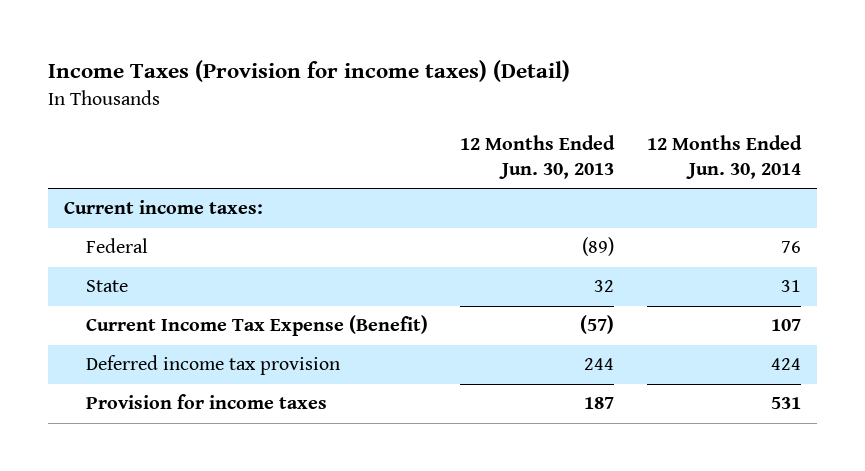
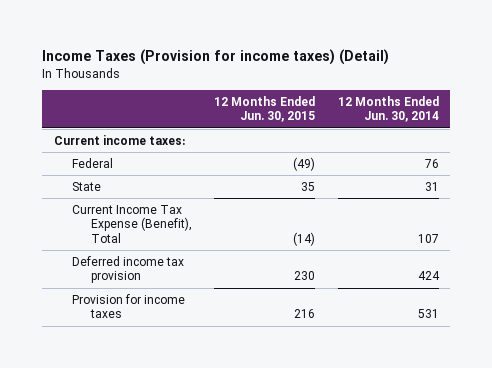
[460,135,616,180] 12 Months Ended Jun. 30, 2013 -> none
none -> [214,95,316,123] 12 Months Ended Jun. 30, 2015
[85,315,428,337] Current Income Tax Expense (Benefit) -> [72,205,193,243] Current Income Tax Expense (Benefit), Total

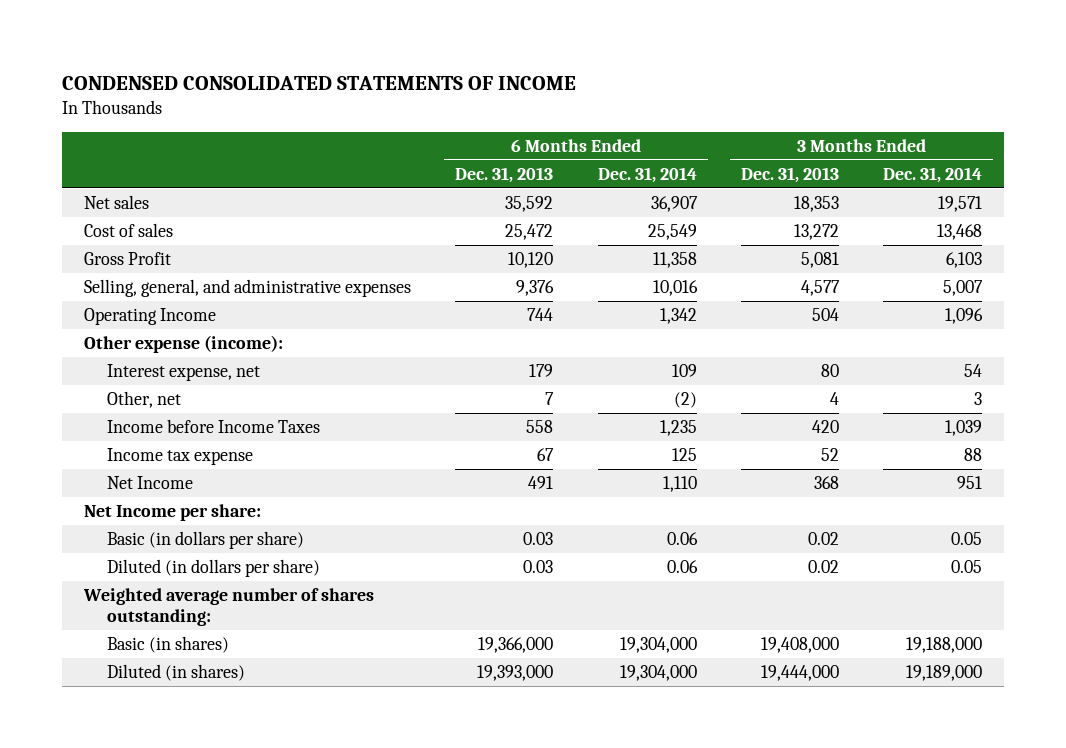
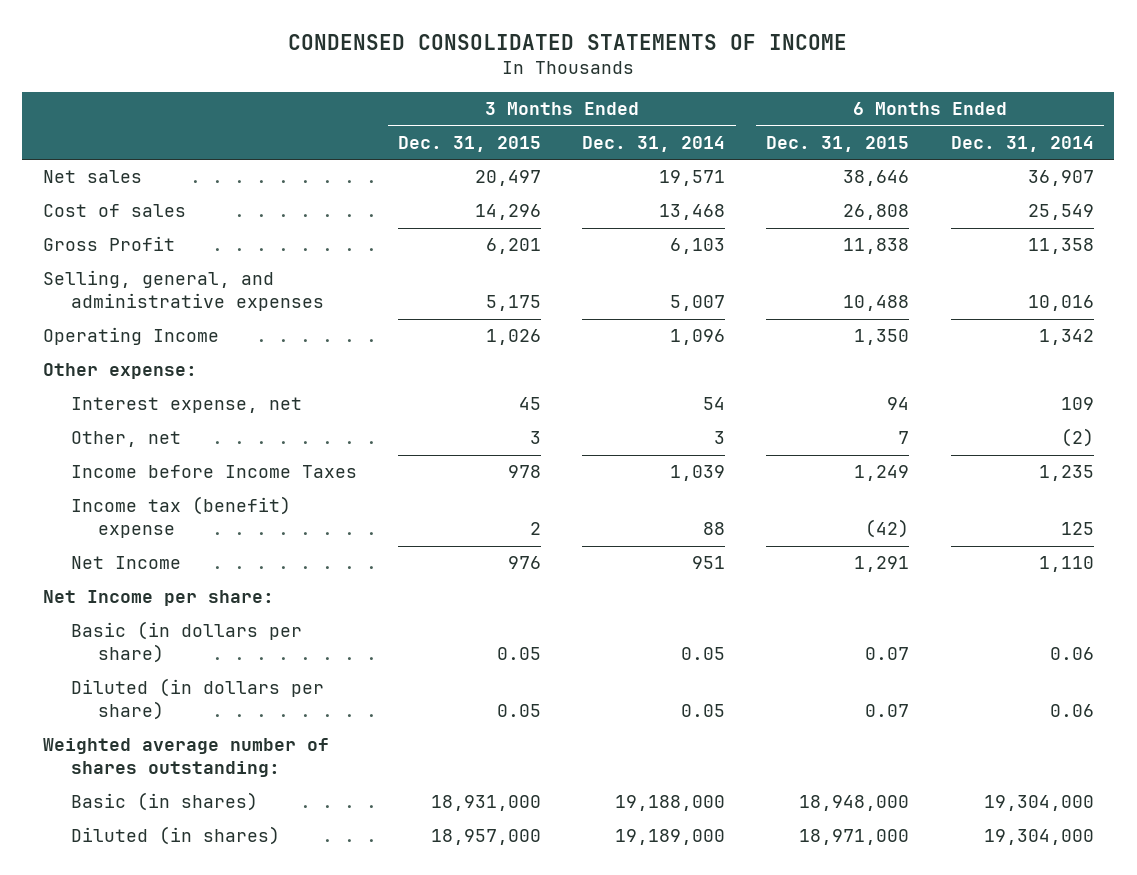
[455,166,554,183] Dec. 31, 2013 -> none
[740,166,839,183] Dec. 31, 2013 -> none
none -> [397,135,541,152] Dec. 31, 2015
none -> [766,135,910,152] Dec. 31, 2015
[84,334,284,353] Other expense (income): -> [42,363,197,380] Other expense:
[106,447,253,465] Income tax expense -> [70,496,291,539] Income tax (benefit) expense

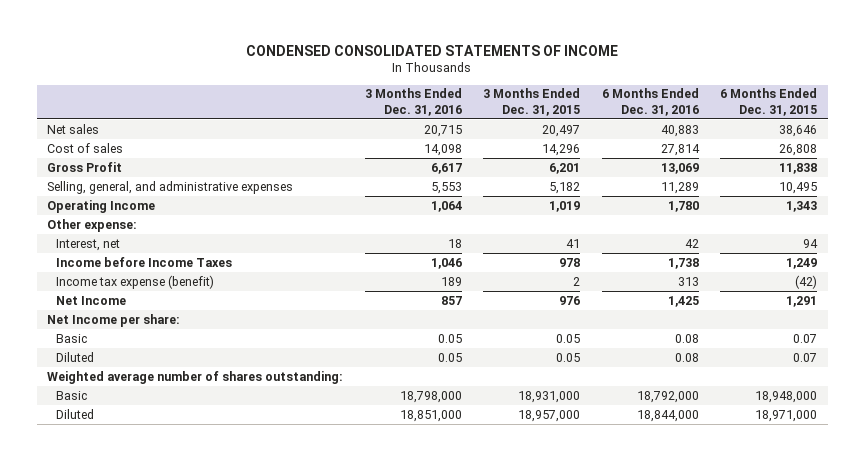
[582,135,726,152] Dec. 31, 2014 -> none
[950,135,1094,152] Dec. 31, 2014 -> none
none -> [364,88,462,116] 3 Months Ended Dec. 31, 2016
none -> [601,88,699,116] 6 Months Ended Dec. 31, 2016
[485,295,541,312] 5,175 -> [549,181,581,194] 5,182
[843,295,910,312] 10,488 -> [779,181,818,194] 10,495
[485,329,541,346] 1,026 -> [549,200,581,212] 1,019
[854,329,910,346] 1,350 -> [786,200,818,212] 1,343
[70,431,181,448] Other, net -> none
[70,397,302,414] Interest expense, net -> [56,238,121,251] Interest, net
[518,397,541,411] 45 -> [566,238,581,248] 41
[70,496,291,539] Income tax (benefit) expense -> [56,274,215,289] Income tax expense (benefit)
[70,621,302,664] Basic (in dollars per share) -> [56,333,88,343] Basic
[70,678,324,721] Diluted (in dollars per share) -> [56,351,95,362] Diluted
[70,792,258,812] Basic (in shares) -> [56,390,88,400] Basic
[70,826,280,846] Diluted (in shares) -> [56,408,95,419] Diluted

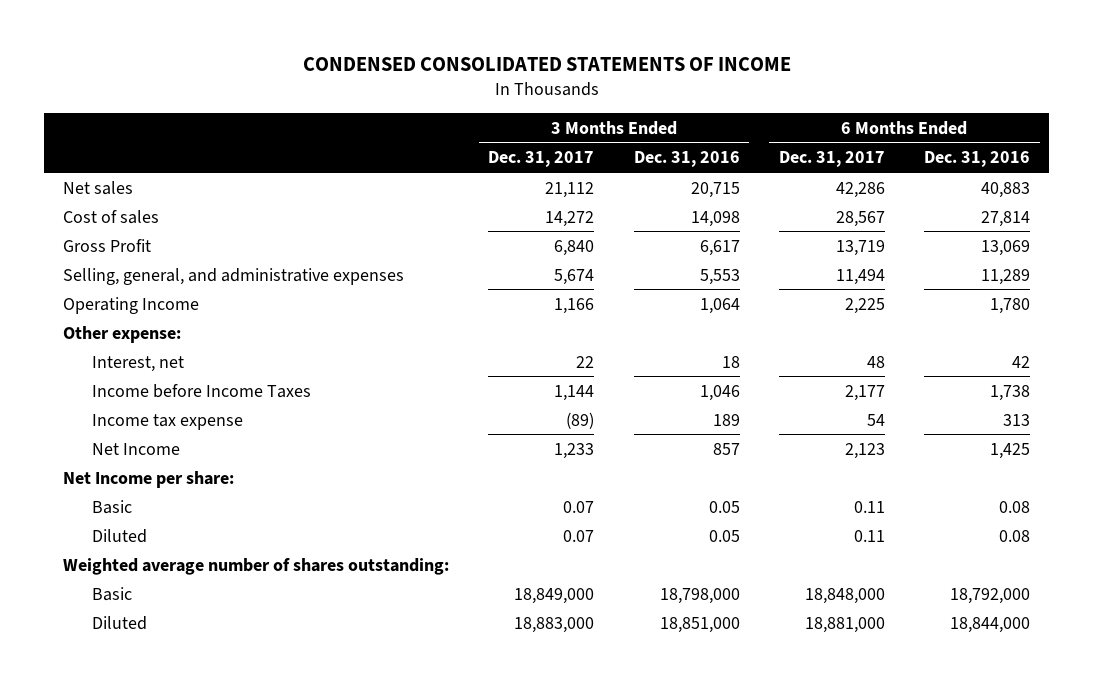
[483,88,581,116] 3 Months Ended Dec. 31, 2015 -> none
[720,88,818,116] 6 Months Ended Dec. 31, 2015 -> none
none -> [488,151,595,168] Dec. 31, 2017
none -> [778,151,885,168] Dec. 31, 2017
[56,274,215,289] Income tax expense (benefit) -> [91,413,243,430] Income tax expense

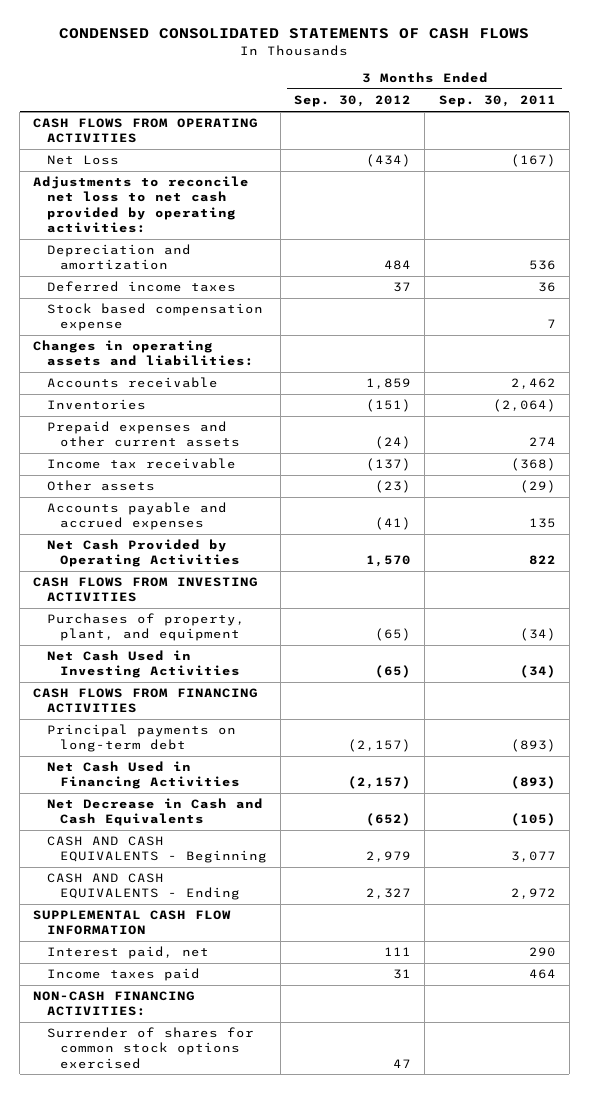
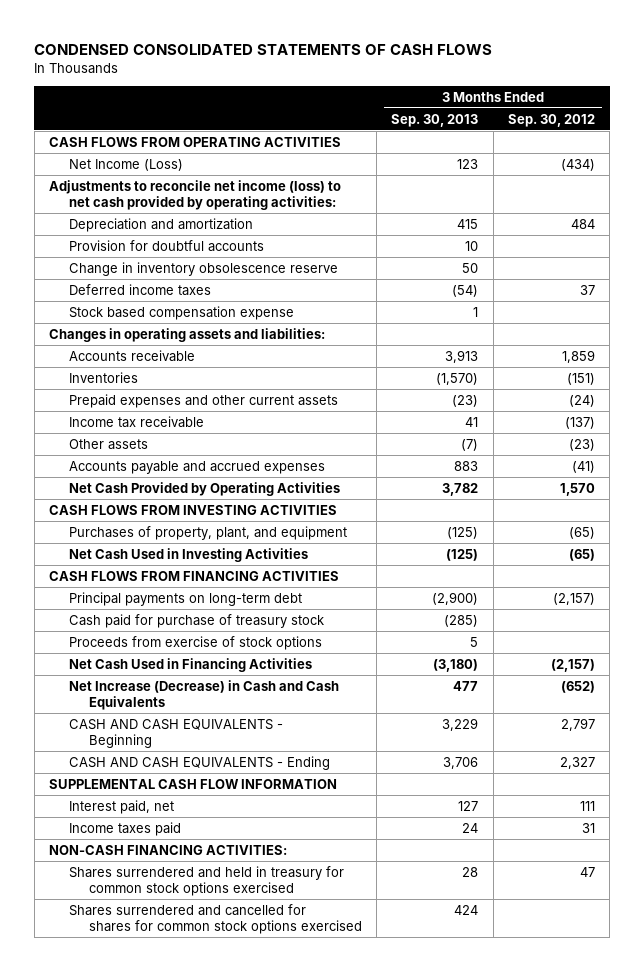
[438,95,556,108] Sep. 30, 2011 -> none
none -> [391,113,479,127] Sep. 30, 2013
[46,155,119,166] Net Loss -> [68,158,183,171] Net Income (Loss)
[33,176,250,233] Adjustments to reconcile net loss to net cash provided by operating activities: -> [48,179,341,211] Adjustments to reconcile net income (loss) to net cash provided by operating activities:
none -> [68,239,264,252] Provision for doubtful accounts
none -> [68,261,338,276] Change in inventory obsolescence reserve
none -> [68,613,324,628] Cash paid for purchase of treasury stock
none -> [68,635,322,650] Proceeds from exercise of stock options
[46,798,263,827] Net Decrease in Cash and Cash Equivalents -> [68,679,339,711] Net Increase (Decrease) in Cash and Cash Equivalents
[366,851,412,863] 2,979 -> [560,717,595,731] 2,797
[46,1027,254,1069] Surrender of shares for common stock options exercised -> [68,865,344,897] Shares surrendered and held in treasury for common stock options exercised
none -> [68,903,362,935] Shares surrendered and cancelled for shares for common stock options exercised

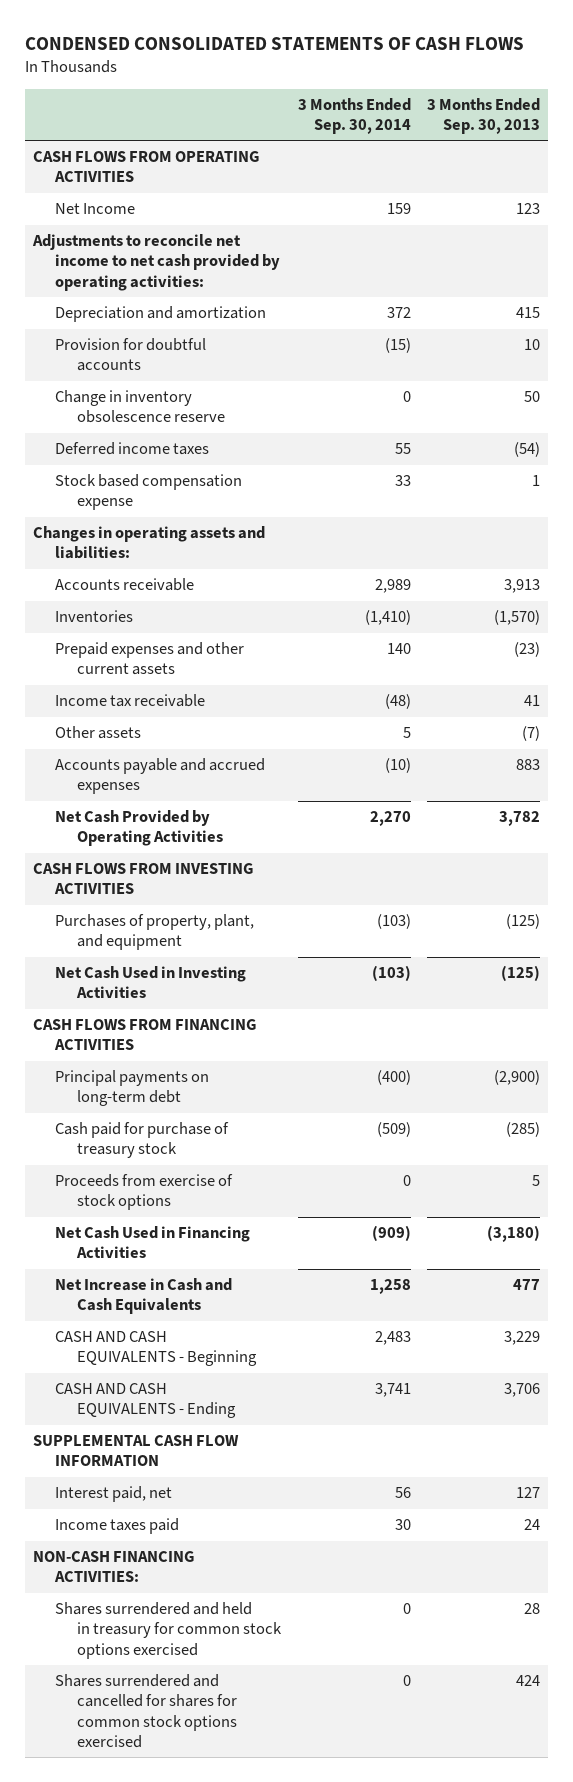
[507,113,595,127] Sep. 30, 2012 -> none
none -> [297,97,411,135] 3 Months Ended Sep. 30, 2014
[68,158,183,171] Net Income (Loss) -> [55,203,136,215] Net Income
[48,179,341,211] Adjustments to reconcile net income (loss) to net cash provided by operating activities: -> [31,234,281,291] Adjustments to reconcile net income to net cash provided by operating activities:
[68,679,339,711] Net Increase (Decrease) in Cash and Cash Equivalents -> [55,1278,233,1315] Net Increase in Cash and Cash Equivalents

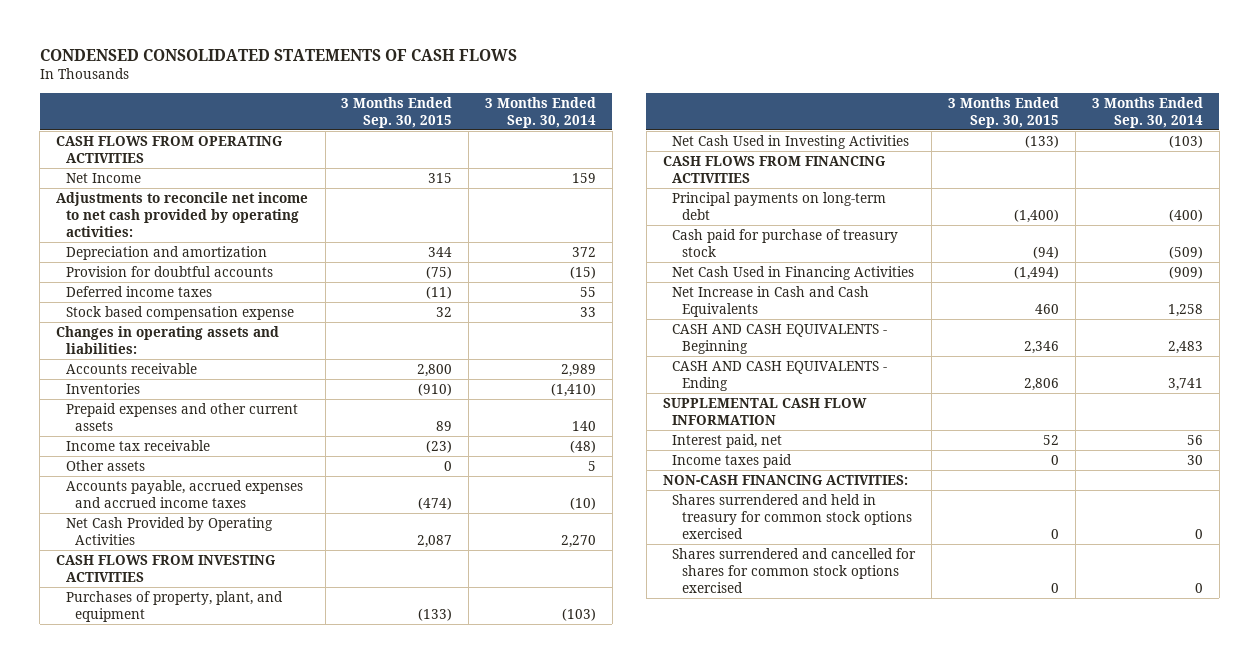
[427,97,541,135] 3 Months Ended Sep. 30, 2013 -> none
none -> [341,96,453,128] 3 Months Ended Sep. 30, 2015
[55,390,226,424] Change in inventory obsolescence reserve -> none
[55,758,266,795] Accounts payable and accrued expenses -> [65,480,303,508] Accounts payable, accrued expenses and accrued income taxes
[55,1174,234,1211] Proceeds from exercise of stock options -> none

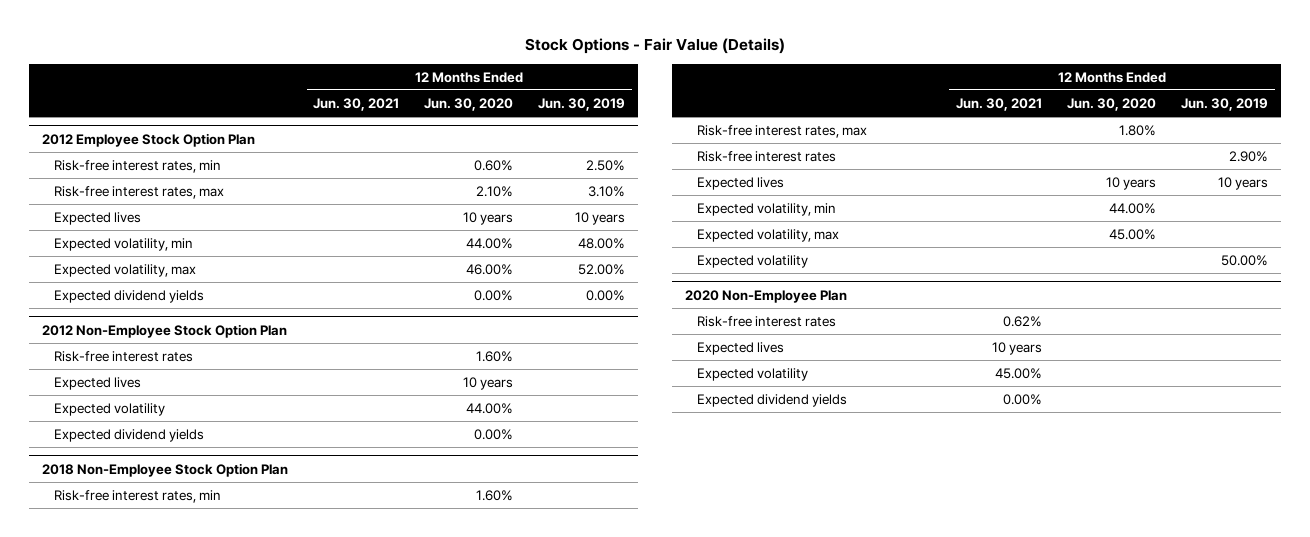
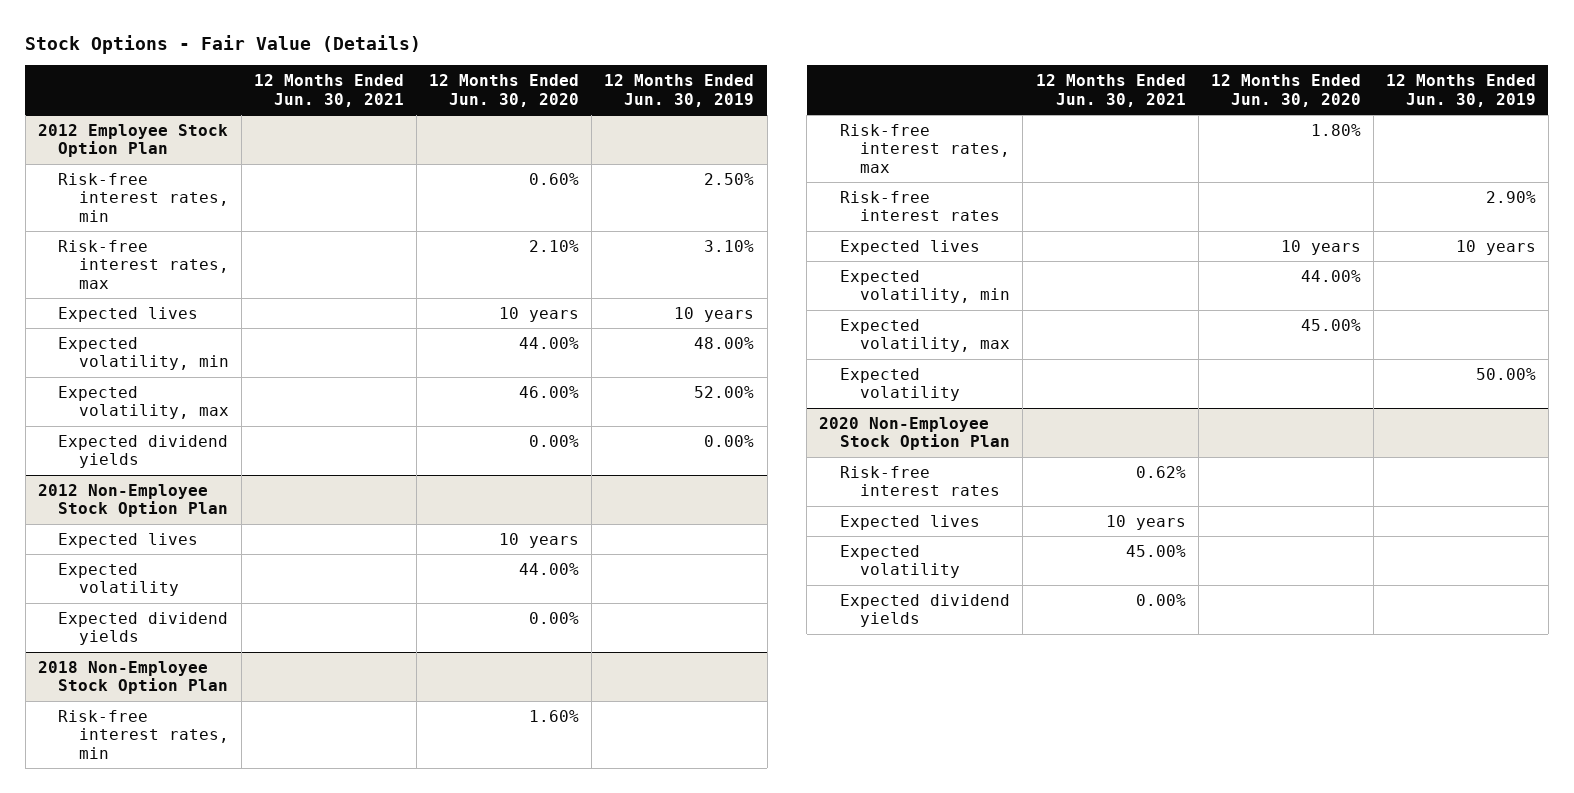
[53,350,193,362] Risk-free interest rates -> none
[684,289,847,303] 2020 Non-Employee Plan -> [819,416,1010,451] 2020 Non-Employee Stock Option Plan

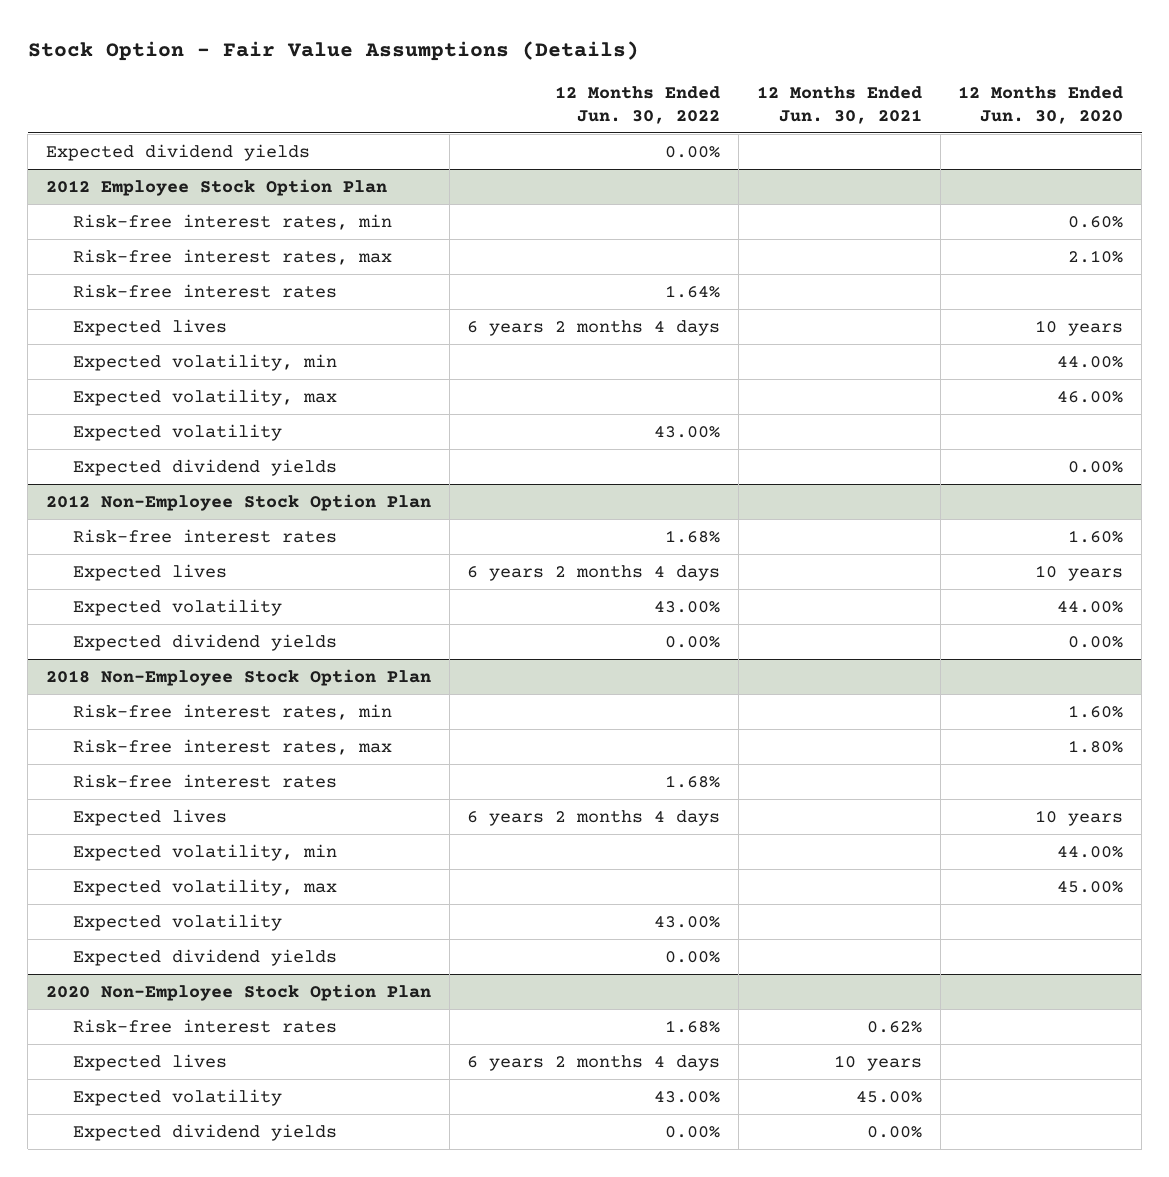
[25,34,422,54] Stock Options - Fair Value (Details) -> [27,41,639,62] Stock Option - Fair Value Assumptions (Details)
[604,74,755,107] 12 Months Ended Jun. 30, 2019 -> none
none -> [555,86,721,124] 12 Months Ended Jun. 30, 2022
none -> [45,144,310,162] Expected dividend yields
none -> [73,284,338,299] Risk-free interest rates
none -> [73,424,283,442] Expected volatility
none -> [73,529,338,544] Risk-free interest rates
none -> [73,949,338,967] Expected dividend yields

